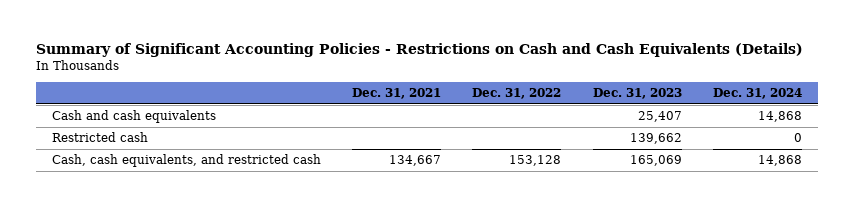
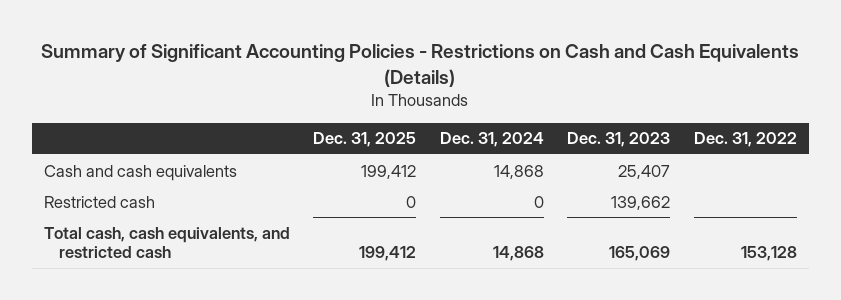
[351,88,441,100] Dec. 31, 2021 -> none
none -> [313,132,417,148] Dec. 31, 2025
[51,154,321,168] Cash, cash equivalents, and restricted cash -> [43,226,290,259] Total cash, cash equivalents, and restricted cash

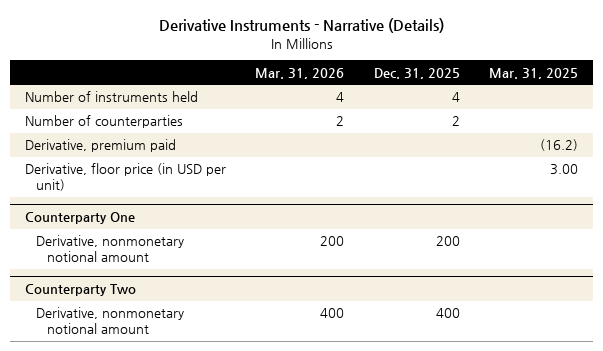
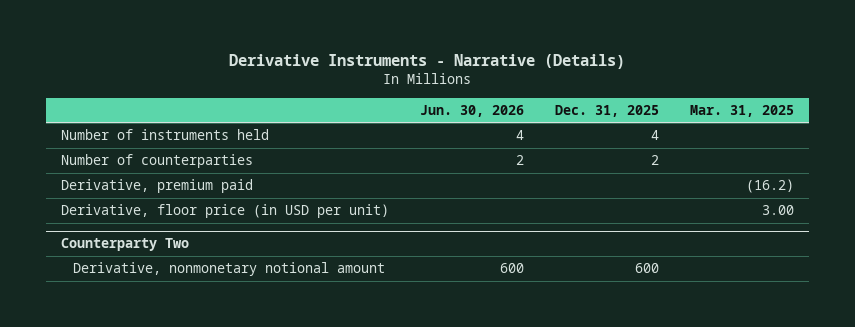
[255,67,345,79] Mar. 31, 2026 -> none
none -> [419,104,524,117] Jun. 30, 2026
[25,212,136,225] Counterparty One -> none
[36,235,185,263] Derivative, nonmonetary notional amount -> none
[435,308,460,319] 400 -> [634,263,659,274] 600

